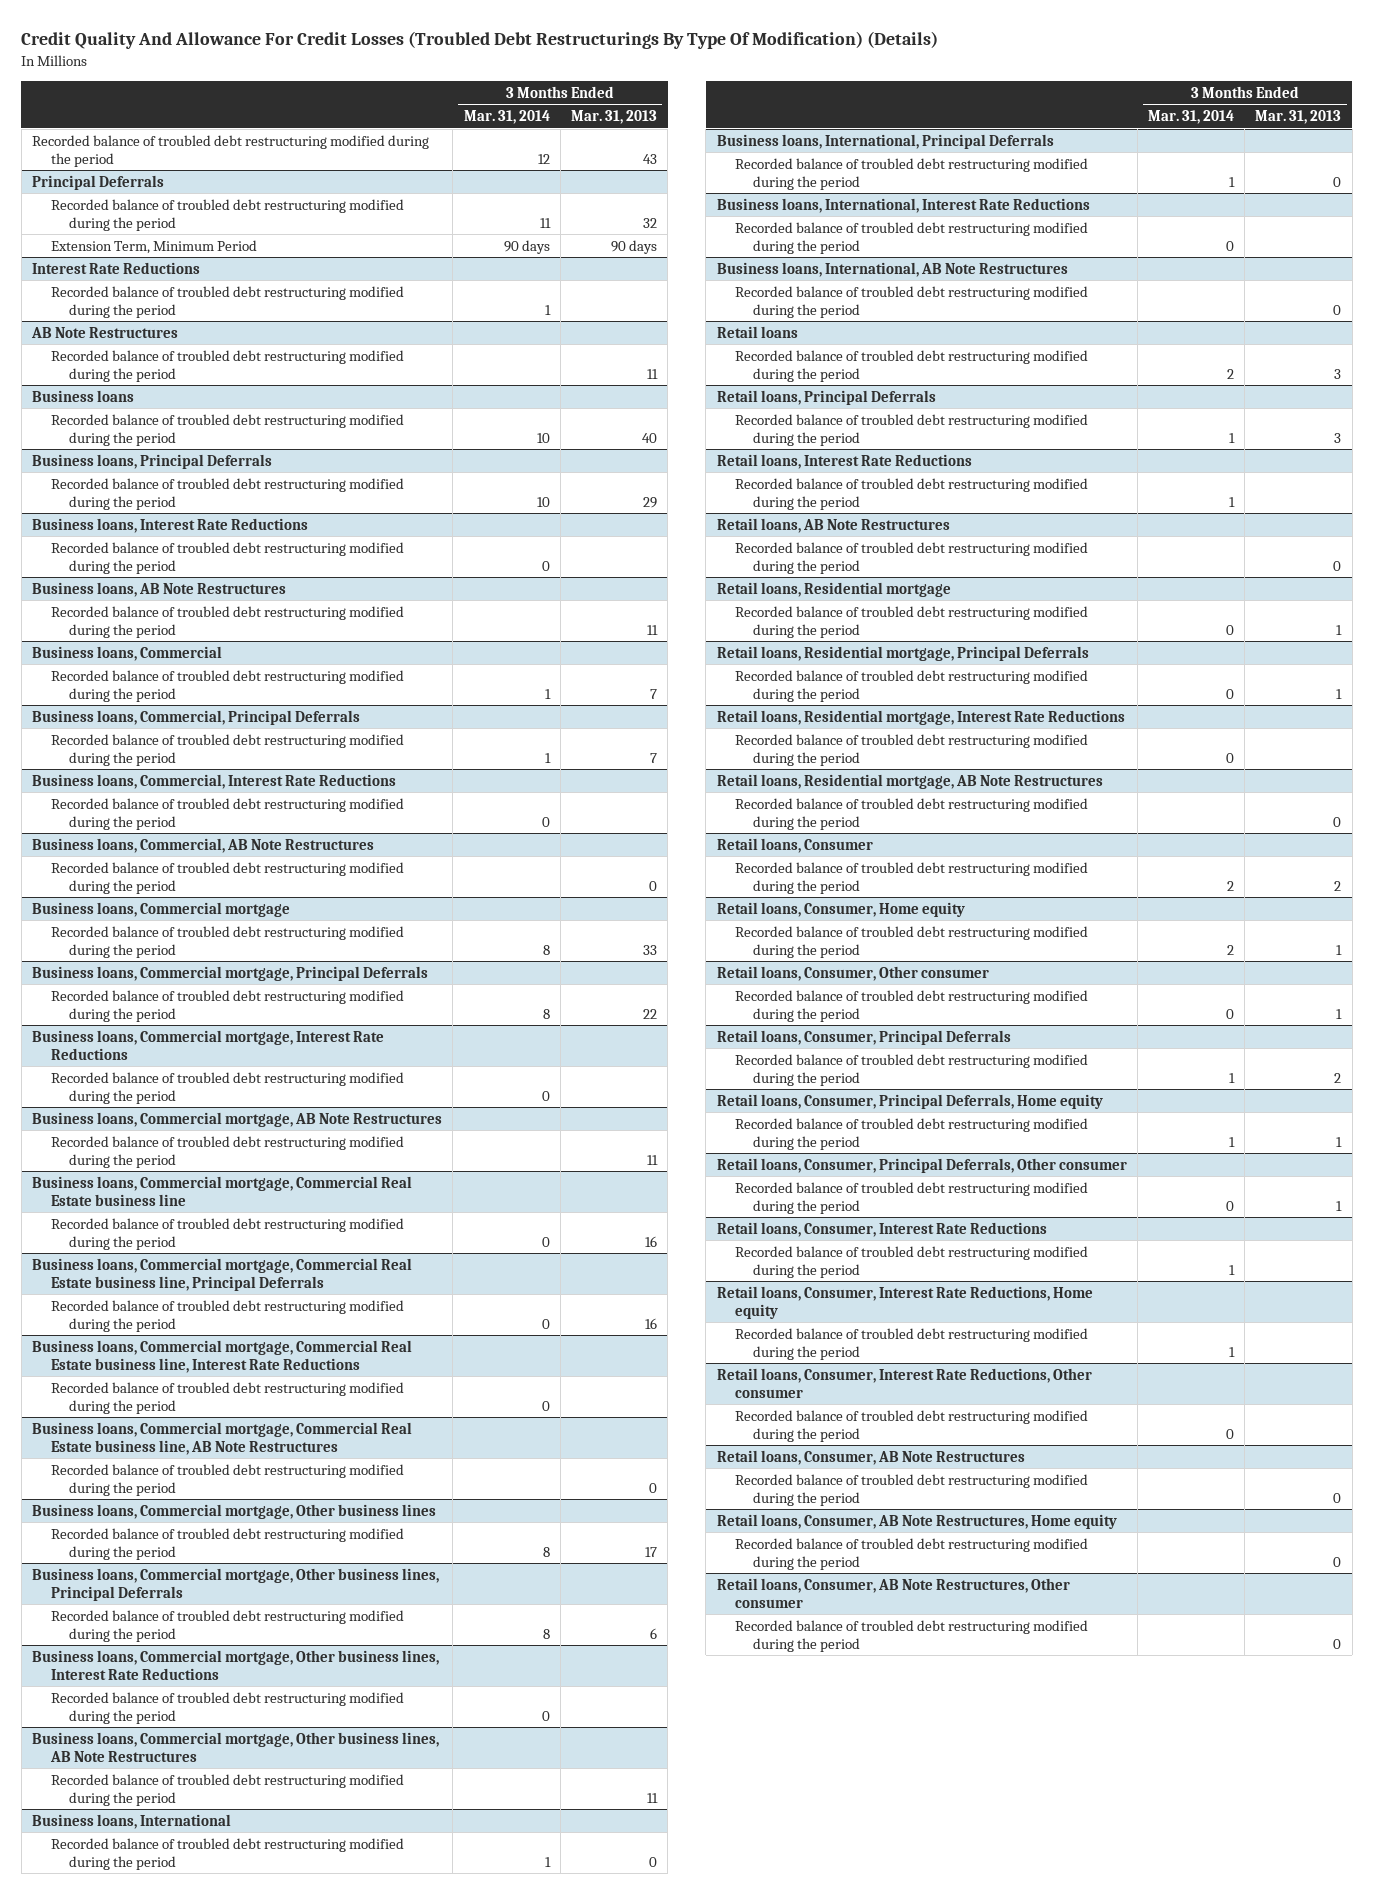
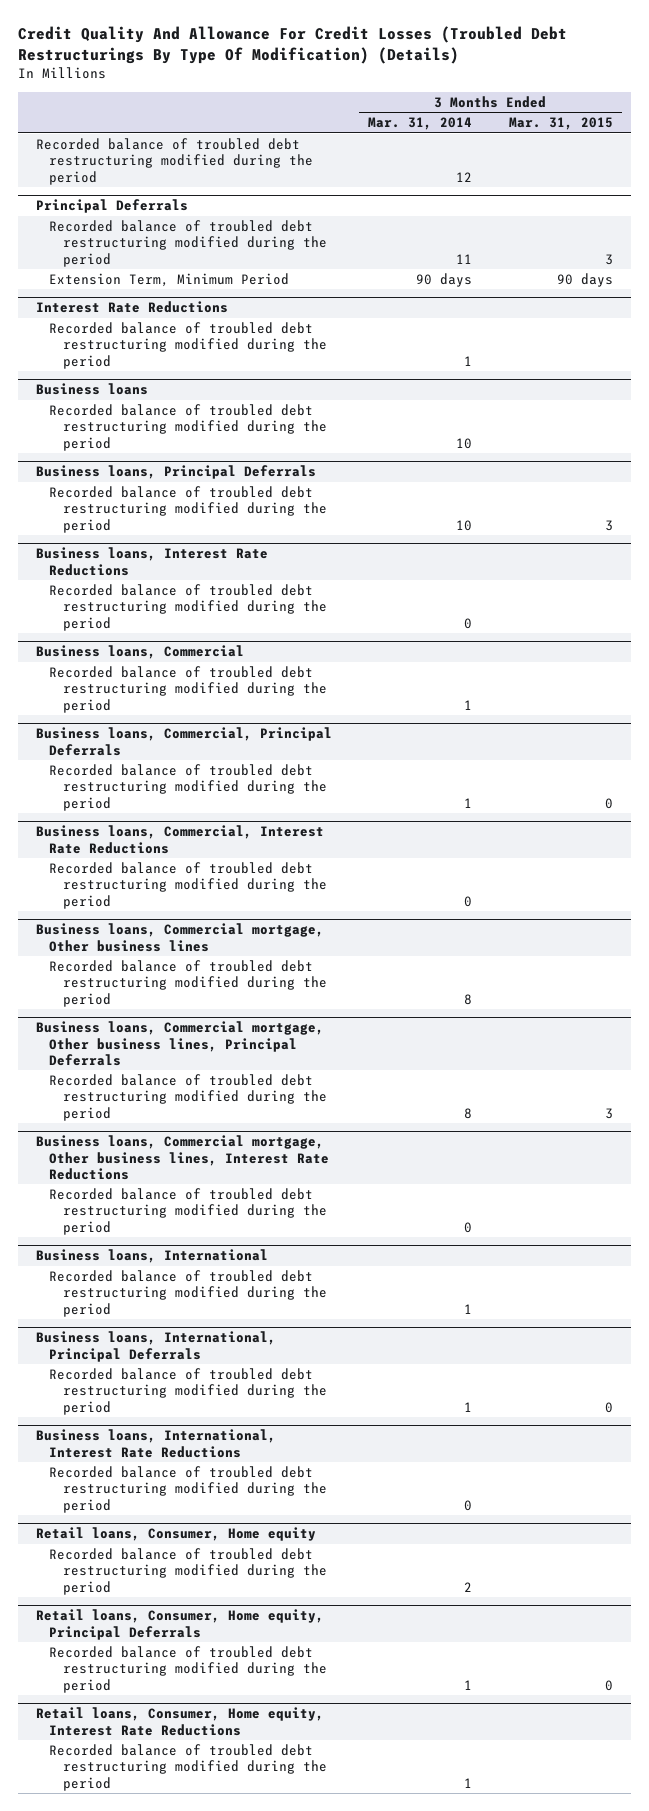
[571,109,658,124] Mar. 31, 2013 -> none
none -> [508,117,613,131] Mar. 31, 2015
[31,326,179,338] AB Note Restructures -> none
[50,349,404,382] Recorded balance of troubled debt restructuring modified during the period -> none
[32,581,287,597] Business loans, AB Note Restructures -> none
[50,605,404,638] Recorded balance of troubled debt restructuring modified during the period -> none
[32,837,375,853] Business loans, Commercial, AB Note Restructures -> none
[50,861,404,894] Recorded balance of troubled debt restructuring modified during the period -> none
[32,901,291,917] Business loans, Commercial mortgage -> none
[50,925,404,958] Recorded balance of troubled debt restructuring modified during the period -> none
[32,965,429,981] Business loans, Commercial mortgage, Principal Deferrals -> none
[50,989,404,1022] Recorded balance of troubled debt restructuring modified during the period -> none
[32,1029,385,1060] Business loans, Commercial mortgage, Interest Rate Reductions -> none
[50,1071,404,1104] Recorded balance of troubled debt restructuring modified during the period -> none
[32,1111,443,1127] Business loans, Commercial mortgage, AB Note Restructures -> none
[50,1135,404,1168] Recorded balance of troubled debt restructuring modified during the period -> none
[32,1175,413,1206] Business loans, Commercial mortgage, Commercial Real Estate business line -> none
[50,1217,404,1250] Recorded balance of troubled debt restructuring modified during the period -> none
[32,1257,413,1291] Business loans, Commercial mortgage, Commercial Real Estate business line, Principal Deferrals -> none
[50,1299,404,1332] Recorded balance of troubled debt restructuring modified during the period -> none
[32,1339,413,1373] Business loans, Commercial mortgage, Commercial Real Estate business line, Interest Rate Reductions -> none
[50,1381,404,1414] Recorded balance of troubled debt restructuring modified during the period -> none
[32,1421,413,1455] Business loans, Commercial mortgage, Commercial Real Estate business line, AB Note Restructures -> none
[50,1463,404,1496] Recorded balance of troubled debt restructuring modified during the period -> none
[32,1731,440,1762] Business loans, Commercial mortgage, Other business lines, AB Note Restructures -> none
[50,1773,404,1806] Recorded balance of troubled debt restructuring modified during the period -> none
[716,261,1068,277] Business loans, International, AB Note Restructures -> none
[734,285,1088,318] Recorded balance of troubled debt restructuring modified during the period -> none
[716,325,798,338] Retail loans -> none
[734,349,1088,382] Recorded balance of troubled debt restructuring modified during the period -> none
[716,389,936,405] Retail loans, Principal Deferrals -> none
[734,413,1088,446] Recorded balance of troubled debt restructuring modified during the period -> none
[716,453,972,469] Retail loans, Interest Rate Reductions -> none
[734,477,1088,510] Recorded balance of troubled debt restructuring modified during the period -> none
[716,517,950,533] Retail loans, AB Note Restructures -> none
[734,541,1088,574] Recorded balance of troubled debt restructuring modified during the period -> none
[716,581,951,597] Retail loans, Residential mortgage -> none
[734,605,1088,638] Recorded balance of troubled debt restructuring modified during the period -> none
[716,645,1089,661] Retail loans, Residential mortgage, Principal Deferrals -> none
[734,669,1088,702] Recorded balance of troubled debt restructuring modified during the period -> none
[716,709,1125,725] Retail loans, Residential mortgage, Interest Rate Reductions -> none
[734,733,1088,766] Recorded balance of troubled debt restructuring modified during the period -> none
[716,773,1103,789] Retail loans, Residential mortgage, AB Note Restructures -> none
[734,797,1088,830] Recorded balance of troubled debt restructuring modified during the period -> none
[716,837,873,853] Retail loans, Consumer -> none
[734,861,1088,894] Recorded balance of troubled debt restructuring modified during the period -> none
[716,965,989,981] Retail loans, Consumer, Other consumer -> none
[734,989,1088,1022] Recorded balance of troubled debt restructuring modified during the period -> none
[716,1029,1011,1045] Retail loans, Consumer, Principal Deferrals -> none
[734,1053,1088,1086] Recorded balance of troubled debt restructuring modified during the period -> none
[734,1117,1088,1150] Recorded balance of troubled debt restructuring modified during the period -> none
[716,1157,1127,1173] Retail loans, Consumer, Principal Deferrals, Other consumer -> none
[734,1181,1088,1214] Recorded balance of troubled debt restructuring modified during the period -> none
[716,1221,1047,1237] Retail loans, Consumer, Interest Rate Reductions -> none
[716,1093,1103,1109] Retail loans, Consumer, Principal Deferrals, Home equity -> [36,1609,325,1640] Retail loans, Consumer, Home equity, Principal Deferrals
[716,1285,1093,1319] Retail loans, Consumer, Interest Rate Reductions, Home equity -> [36,1707,325,1736] Retail loans, Consumer, Home equity, Interest Rate Reductions
[716,1367,1092,1398] Retail loans, Consumer, Interest Rate Reductions, Other consumer -> none
[734,1409,1088,1442] Recorded balance of troubled debt restructuring modified during the period -> none
[716,1449,1025,1465] Retail loans, Consumer, AB Note Restructures -> none
[734,1473,1088,1506] Recorded balance of troubled debt restructuring modified during the period -> none
[716,1513,1117,1529] Retail loans, Consumer, AB Note Restructures, Home equity -> none
[734,1537,1088,1570] Recorded balance of troubled debt restructuring modified during the period -> none
[716,1577,1070,1608] Retail loans, Consumer, AB Note Restructures, Other consumer -> none
[734,1619,1088,1652] Recorded balance of troubled debt restructuring modified during the period -> none

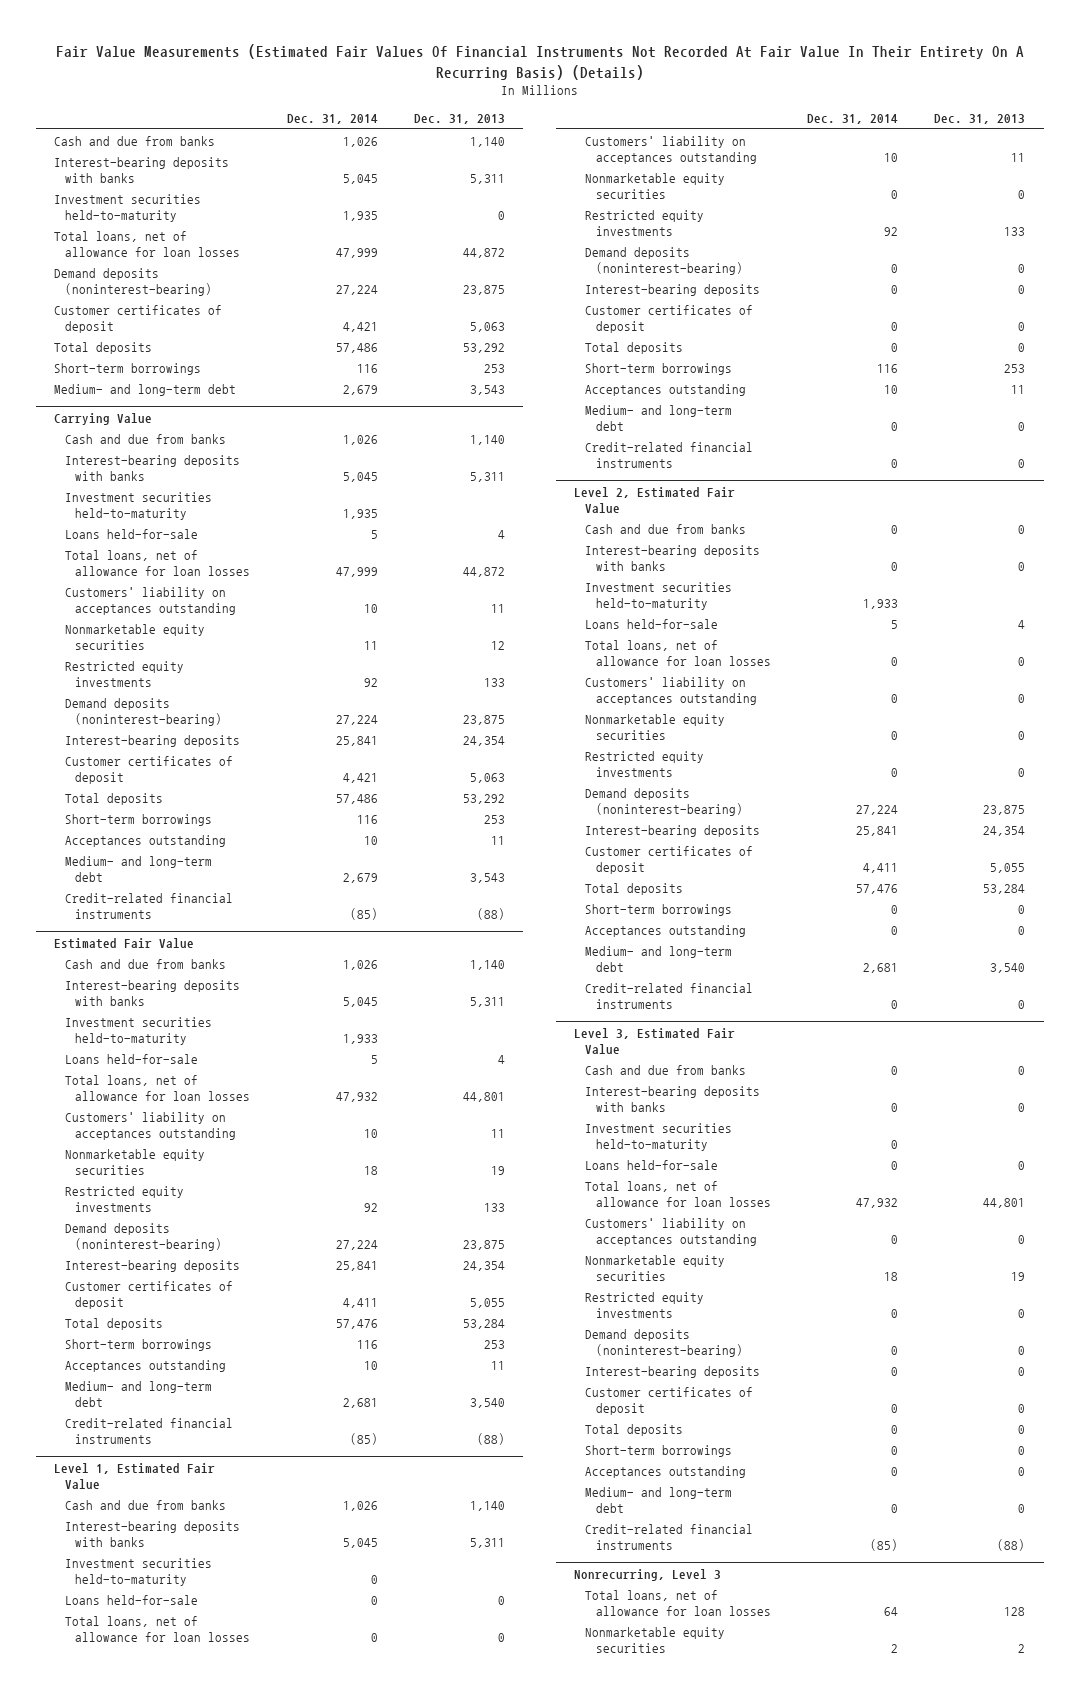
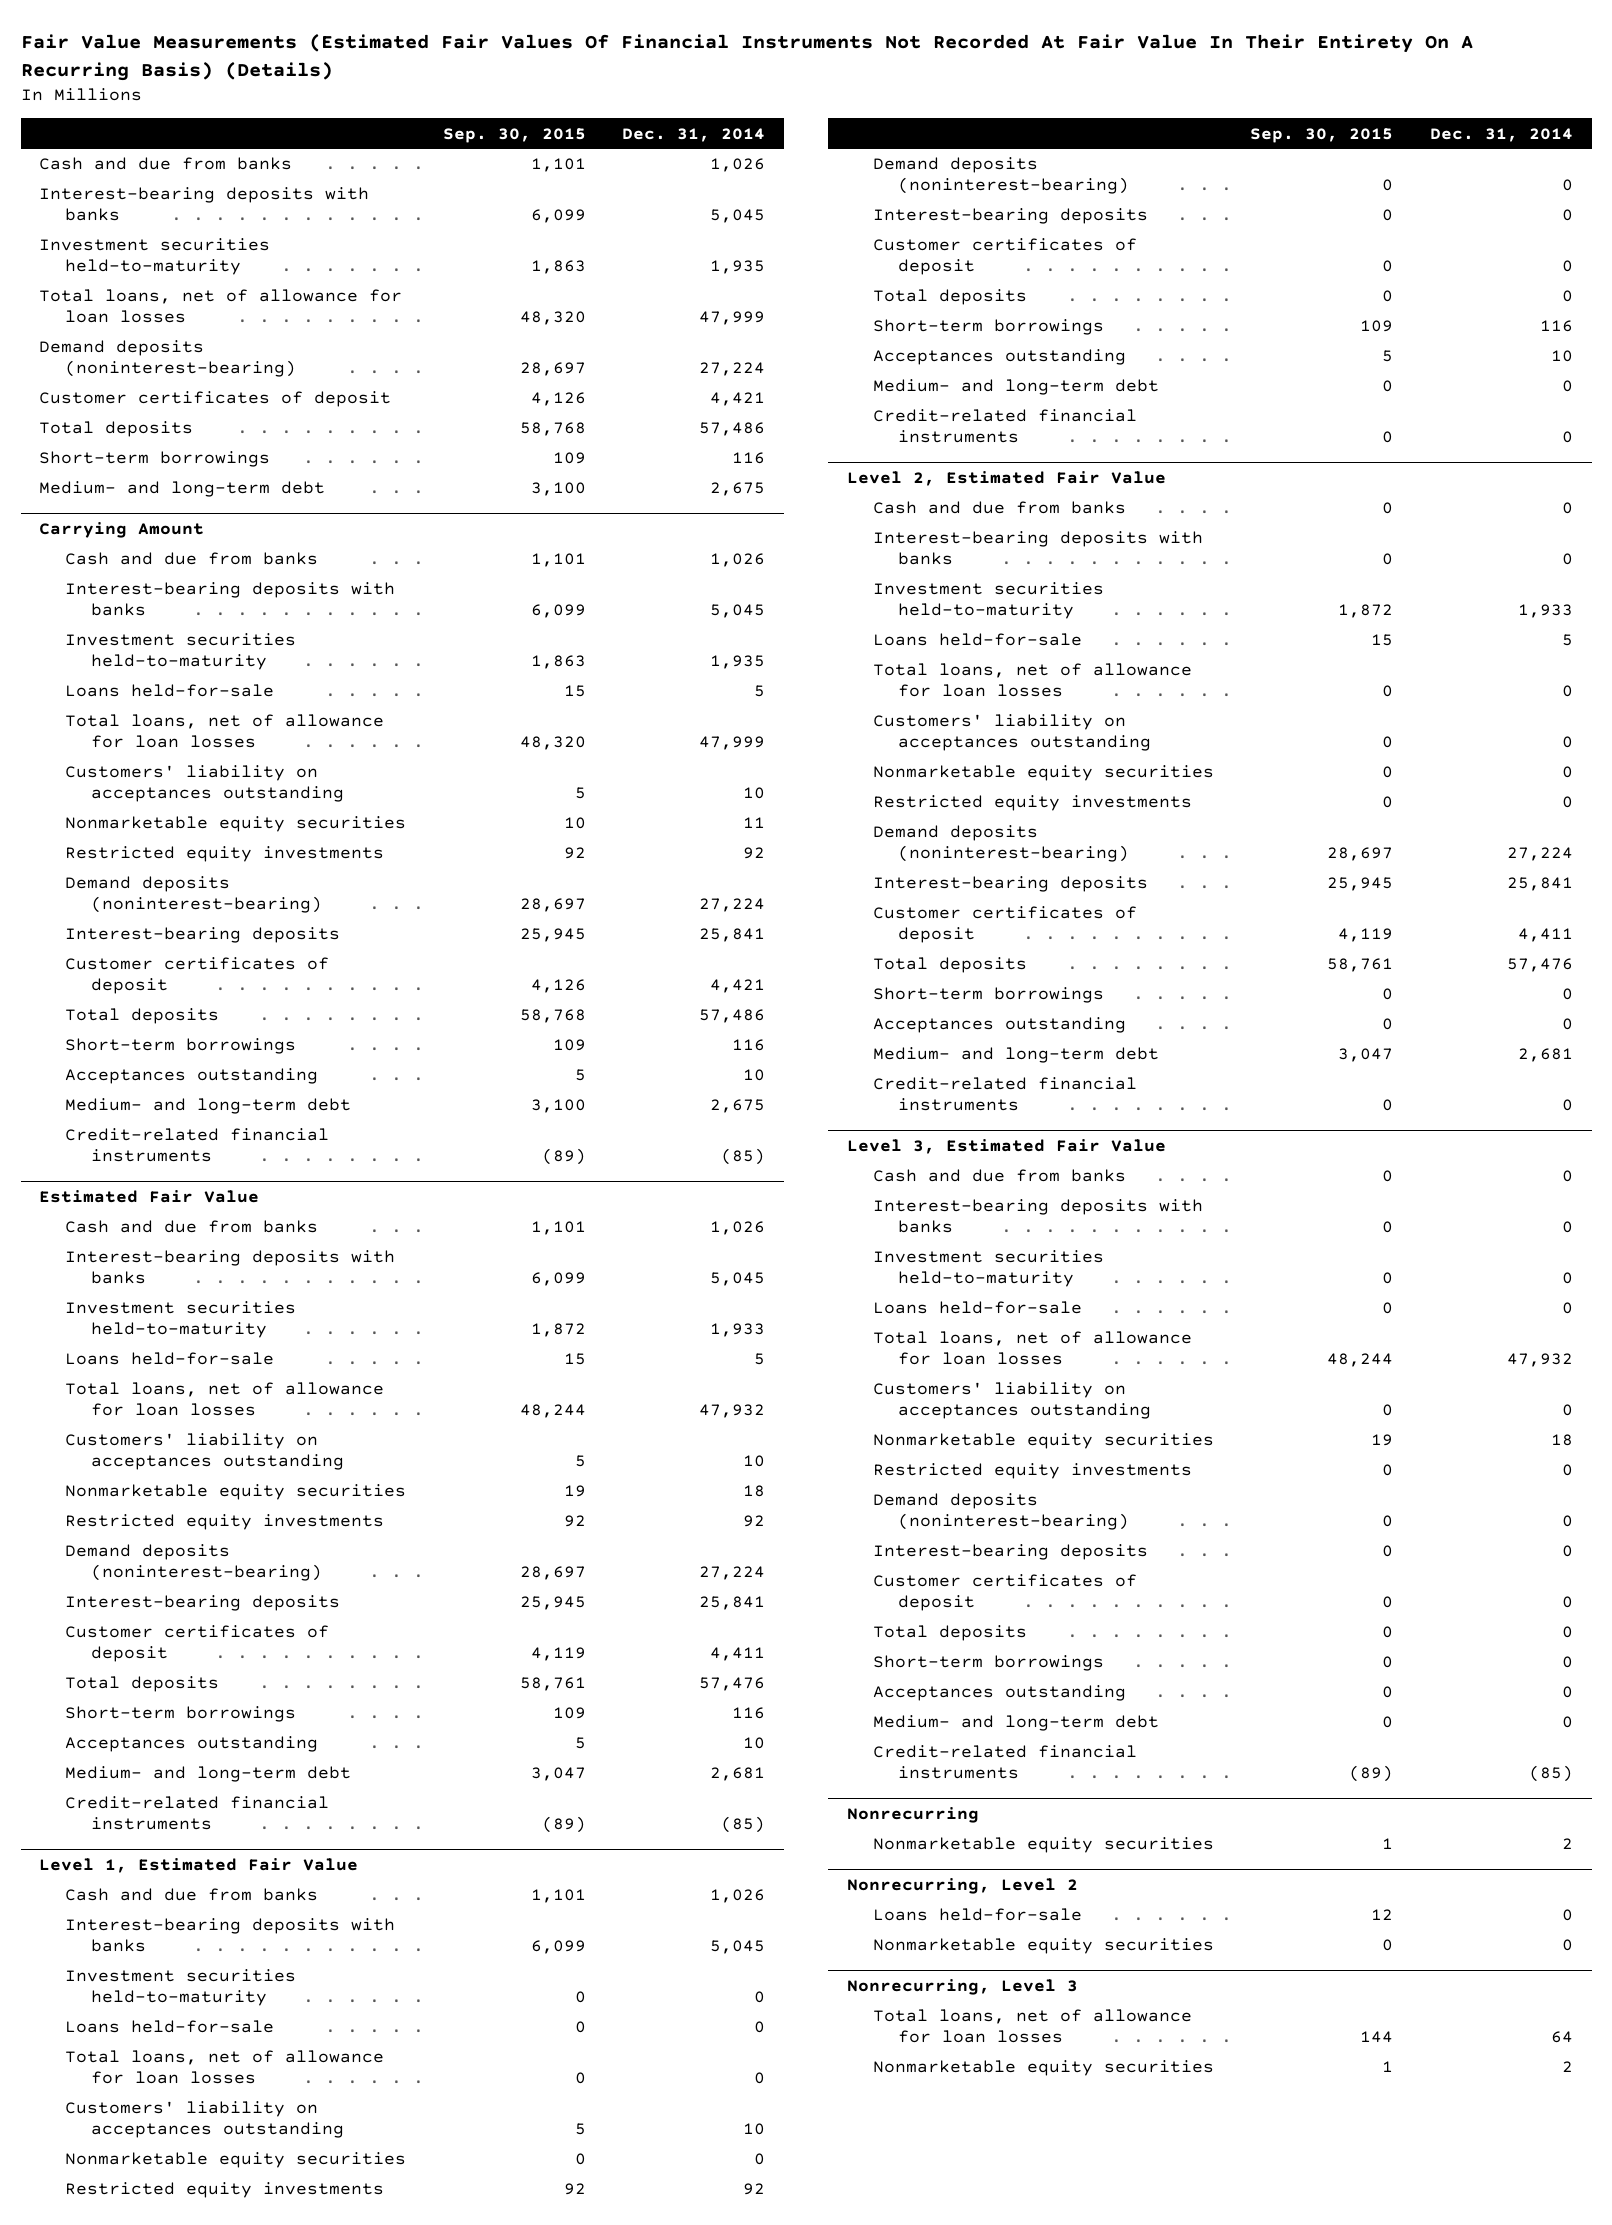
[414,114,506,125] Dec. 31, 2013 -> none
none -> [442,127,586,143] Sep. 30, 2015
[342,384,378,395] 2,679 -> [710,482,766,497] 2,675
[53,412,152,425] Carrying Value -> [39,521,205,538] Carrying Amount
[342,872,378,883] 2,679 -> [710,1099,766,1114] 2,675
none -> [846,1806,979,1823] Nonrecurring
none -> [872,1837,1214,1854] Nonmarketable equity securities
none -> [846,1877,1078,1894] Nonrecurring, Level 2
none -> [872,1908,1082,1922] Loans held-for-sale
none -> [872,1938,1214,1955] Nonmarketable equity securities

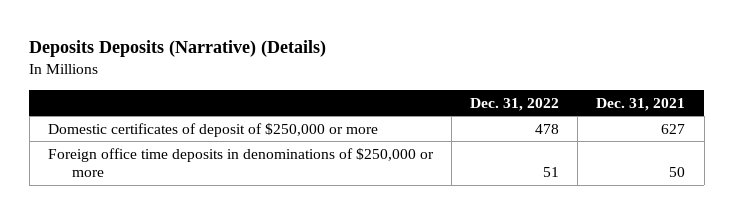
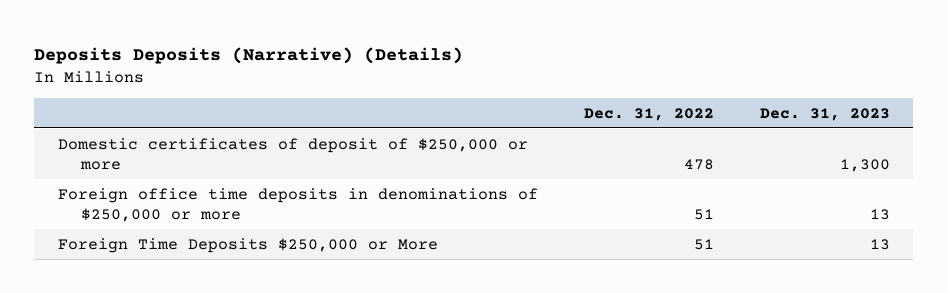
[596,97,686,111] Dec. 31, 2021 -> none
none -> [759,107,890,121] Dec. 31, 2023
none -> [57,237,438,253] Foreign Time Deposits $250,000 or More

